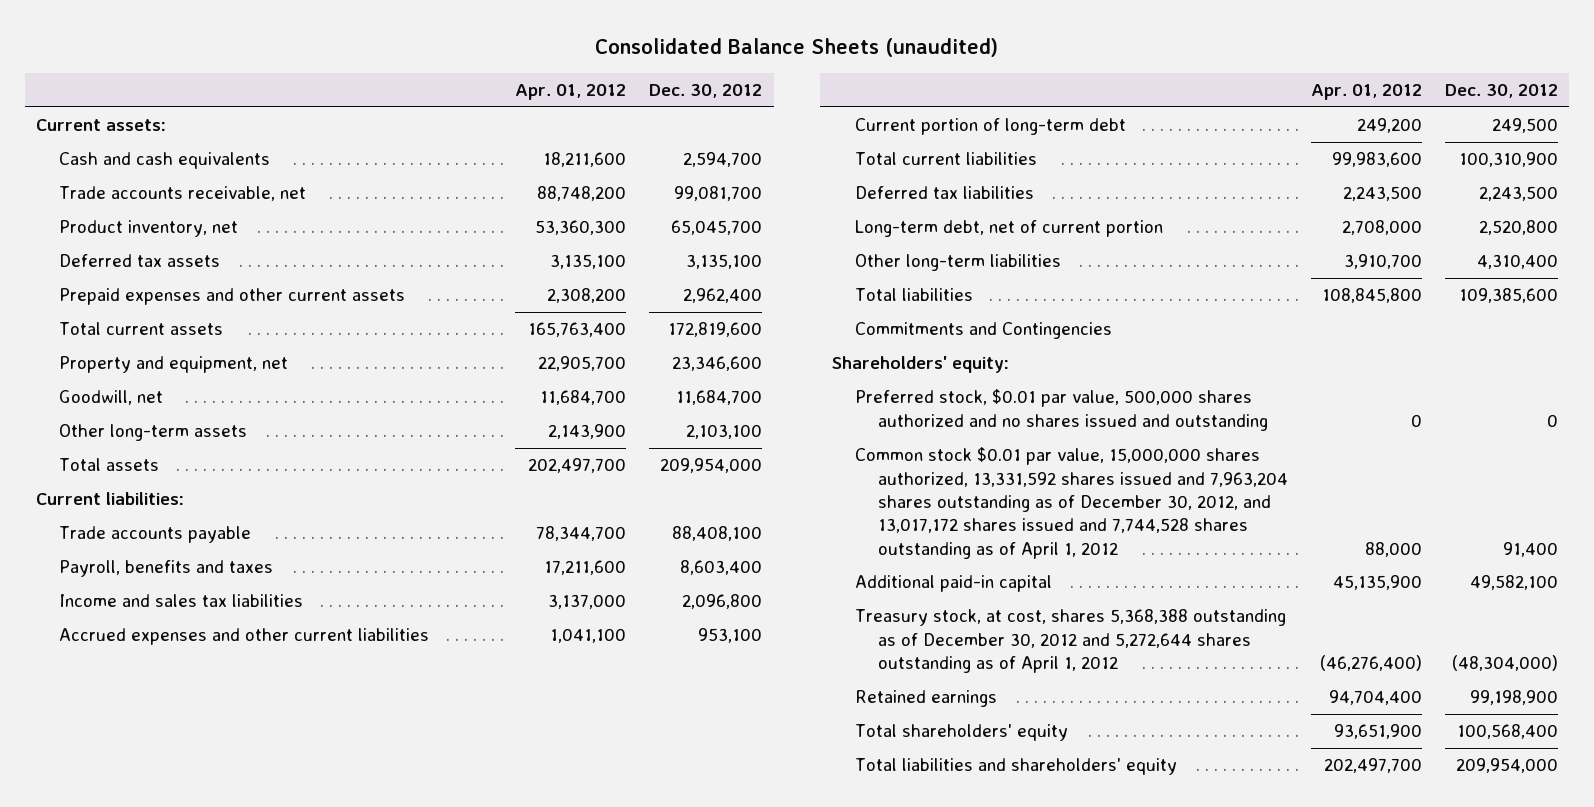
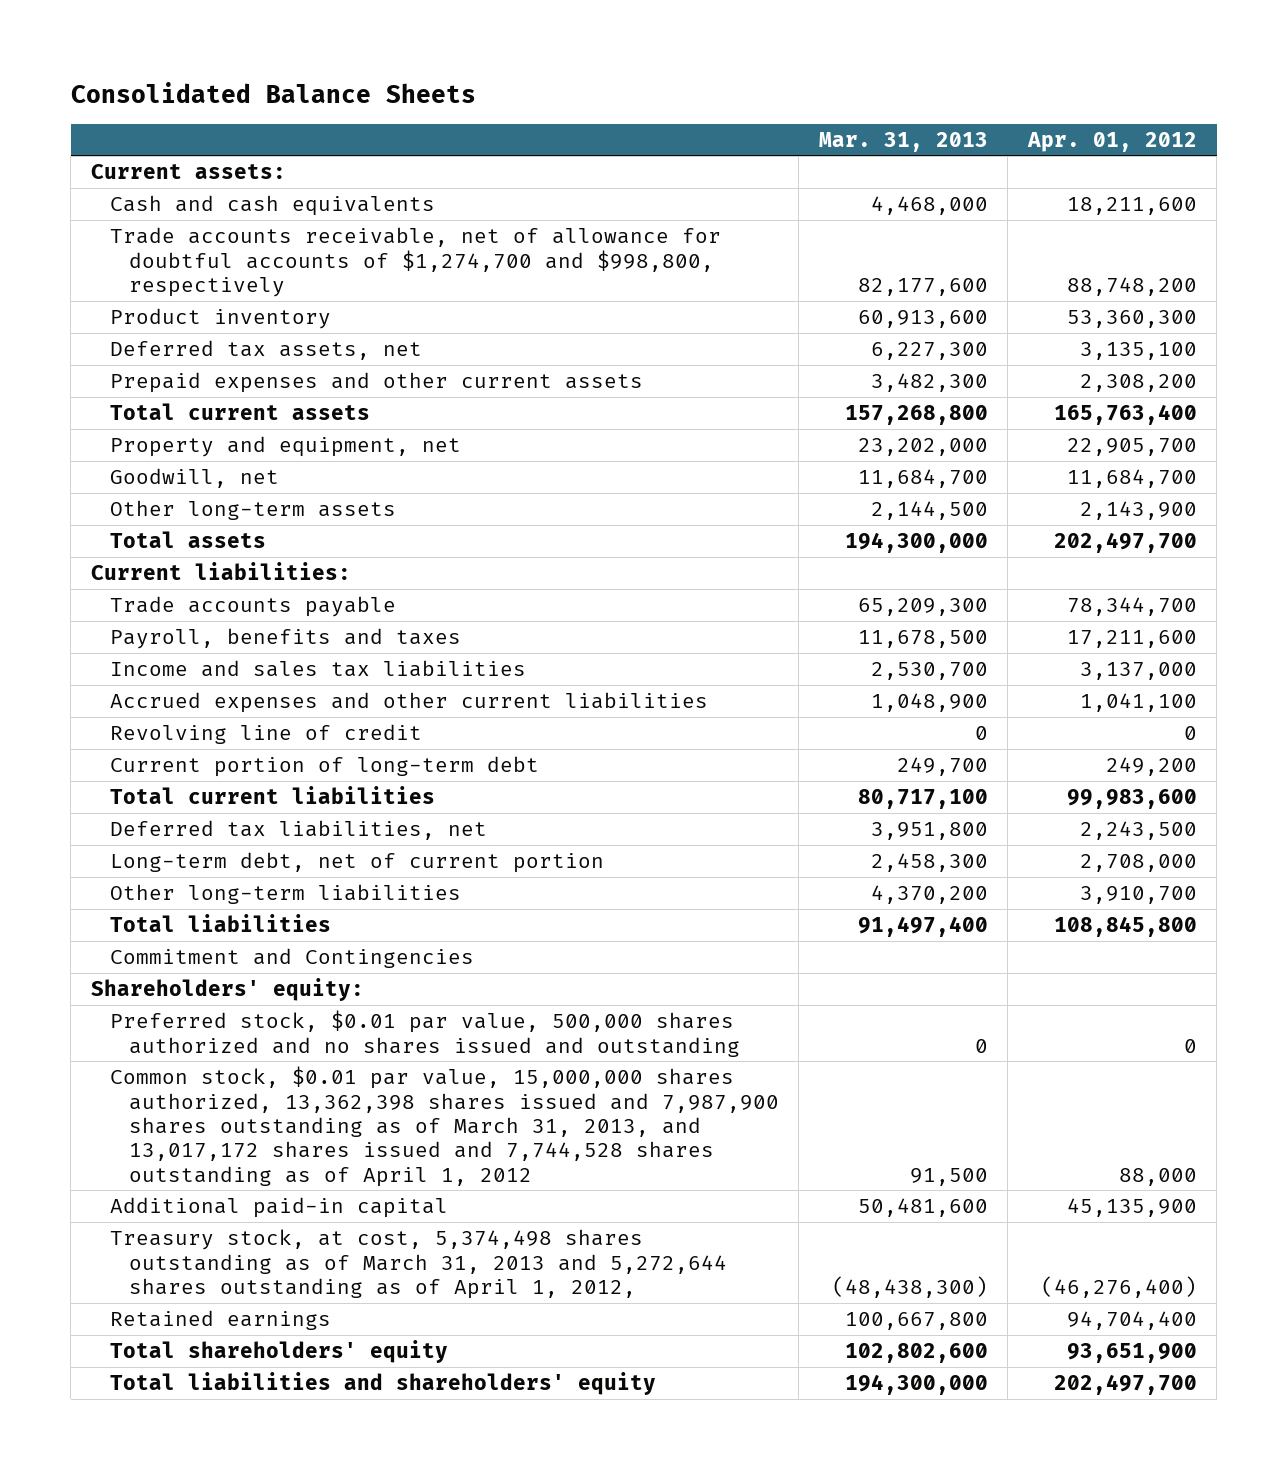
[594,37,998,57] Consolidated Balance Sheets (unaudited) -> [70,82,476,104] Consolidated Balance Sheets
[649,84,763,99] Dec. 30, 2012 -> none
none -> [818,131,988,152] Mar. 31, 2013
[59,186,307,202] Trade accounts receivable, net -> [109,227,721,297] Trade accounts receivable, net of allowance for doubtful accounts of $1,274,700 and $998,800, respectively
[59,220,239,238] Product inventory, net -> [109,308,331,330] Product inventory
[59,254,221,268] Deferred tax assets -> [109,340,422,361] Deferred tax assets, net
none -> [109,724,422,745] Revolving line of credit
[854,186,1034,200] Deferred tax liabilities -> [109,820,487,841] Deferred tax liabilities, net
[854,322,1112,340] Commitments and Contingencies -> [109,948,474,969] Commitment and Contingencies
[854,447,1288,559] Common stock $0.01 par value, 15,000,000 shares authorized, 13,331,592 shares issued and 7,963,204 shares outstanding as of December 30, 2012, and 13,017,172 shares issued and 7,744,528 shares outstanding as of April 1, 2012 -> [109,1066,779,1187] Common stock, $0.01 par value, 15,000,000 shares authorized, 13,362,398 shares issued and 7,987,900 shares outstanding as of March 31, 2013, and 13,017,172 shares issued and 7,744,528 shares outstanding as of April 1, 2012
[854,609,1286,674] Treasury stock, at cost, shares 5,368,388 outstanding as of December 30, 2012 and 5,272,644 shares outstanding as of April 1, 2012 -> [109,1229,727,1299] Treasury stock, at cost, 5,374,498 shares outstanding as of March 31, 2013 and 5,272,644 shares outstanding as of April 1, 2012,

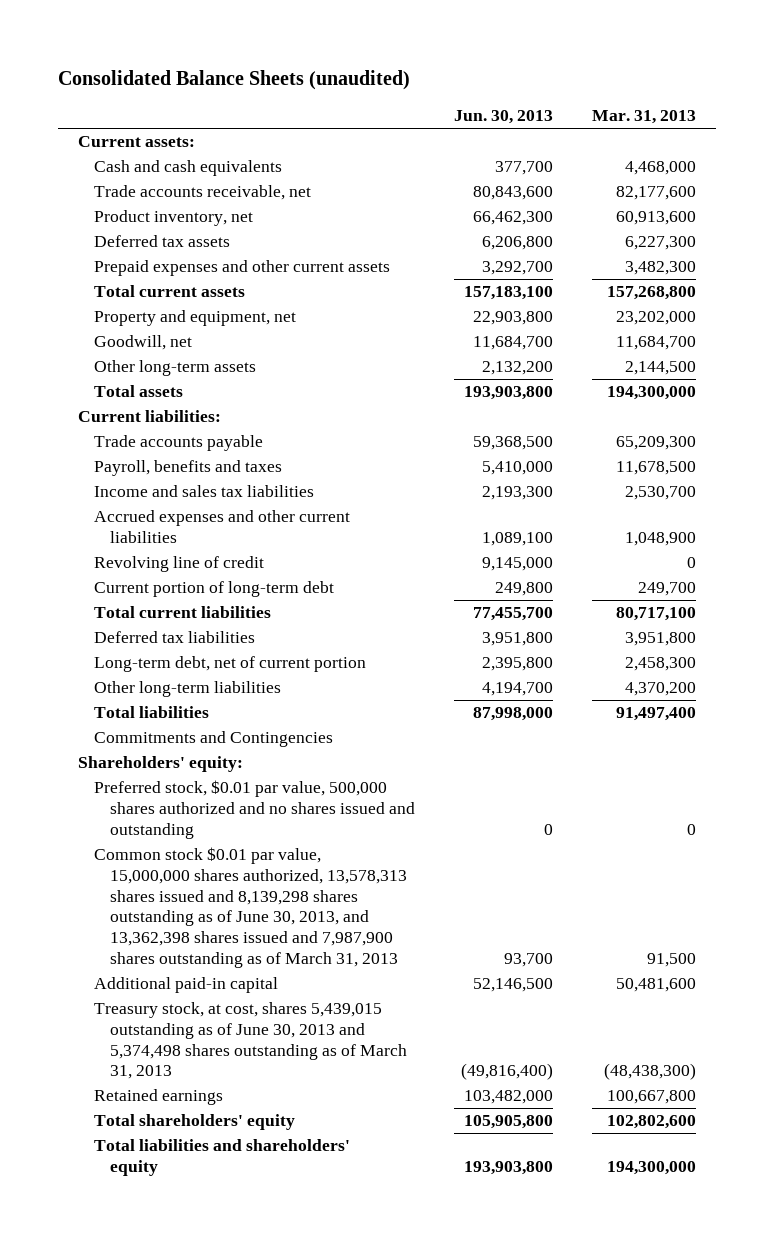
[70,82,476,104] Consolidated Balance Sheets -> [58,70,411,91] Consolidated Balance Sheets (unaudited)
[1026,131,1197,152] Apr. 01, 2012 -> none
none -> [454,110,554,125] Jun. 30, 2013
[109,227,721,297] Trade accounts receivable, net of allowance for doubtful accounts of $1,274,700 and $998,800, respectively -> [93,185,311,201] Trade accounts receivable, net
[109,308,331,330] Product inventory -> [93,210,253,227] Product inventory, net
[109,340,422,361] Deferred tax assets, net -> [93,235,230,248] Deferred tax assets
[109,820,487,841] Deferred tax liabilities, net -> [93,631,255,644] Deferred tax liabilities
[109,948,474,969] Commitment and Contingencies -> [93,731,333,748] Commitments and Contingencies
[109,1066,779,1187] Common stock, $0.01 par value, 15,000,000 shares authorized, 13,362,398 shares issued and 7,987,900 shares outstanding as of March 31, 2013, and 13,017,172 shares issued and 7,744,528 shares outstanding as of April 1, 2012 -> [93,847,407,968] Common stock $0.01 par value, 15,000,000 shares authorized, 13,578,313 shares issued and 8,139,298 shares outstanding as of June 30, 2013, and 13,362,398 shares issued and 7,987,900 shares outstanding as of March 31, 2013
[109,1229,727,1299] Treasury stock, at cost, 5,374,498 shares outstanding as of March 31, 2013 and 5,272,644 shares outstanding as of April 1, 2012, -> [93,1002,407,1080] Treasury stock, at cost, shares 5,439,015 outstanding as of June 30, 2013 and 5,374,498 shares outstanding as of March 31, 2013

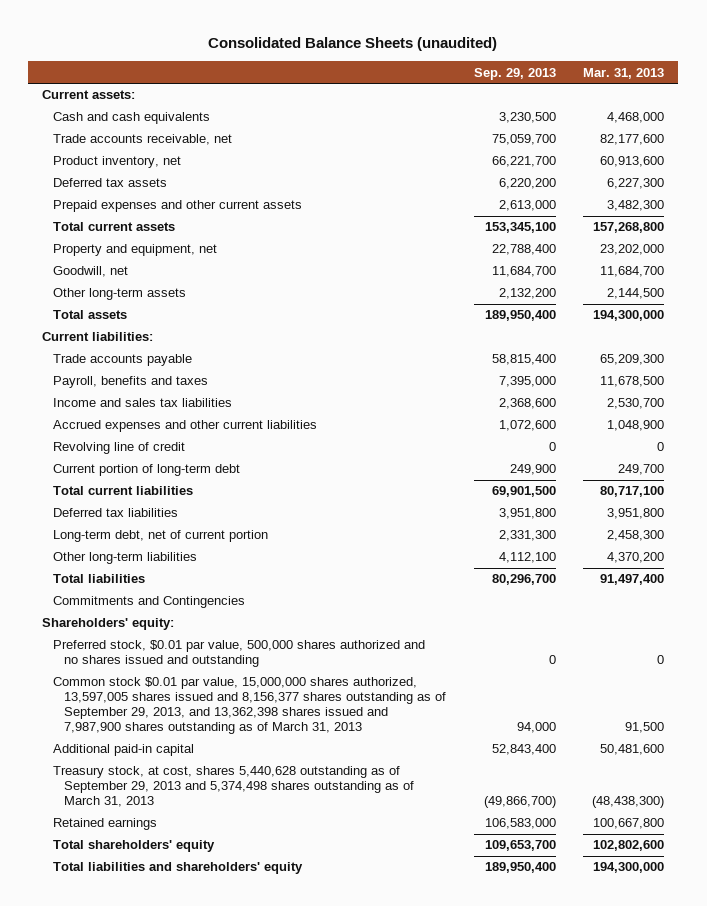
[454,110,554,125] Jun. 30, 2013 -> none
none -> [473,67,556,80] Sep. 29, 2013
[93,847,407,968] Common stock $0.01 par value, 15,000,000 shares authorized, 13,578,313 shares issued and 8,139,298 shares outstanding as of June 30, 2013, and 13,362,398 shares issued and 7,987,900 shares outstanding as of March 31, 2013 -> [53,677,446,735] Common stock $0.01 par value, 15,000,000 shares authorized, 13,597,005 shares issued and 8,156,377 shares outstanding as of September 29, 2013, and 13,362,398 shares issued and 7,987,900 shares outstanding as of March 31, 2013
[93,1002,407,1080] Treasury stock, at cost, shares 5,439,015 outstanding as of June 30, 2013 and 5,374,498 shares outstanding as of March 31, 2013 -> [53,766,414,808] Treasury stock, at cost, shares 5,440,628 outstanding as of September 29, 2013 and 5,374,498 shares outstanding as of March 31, 2013

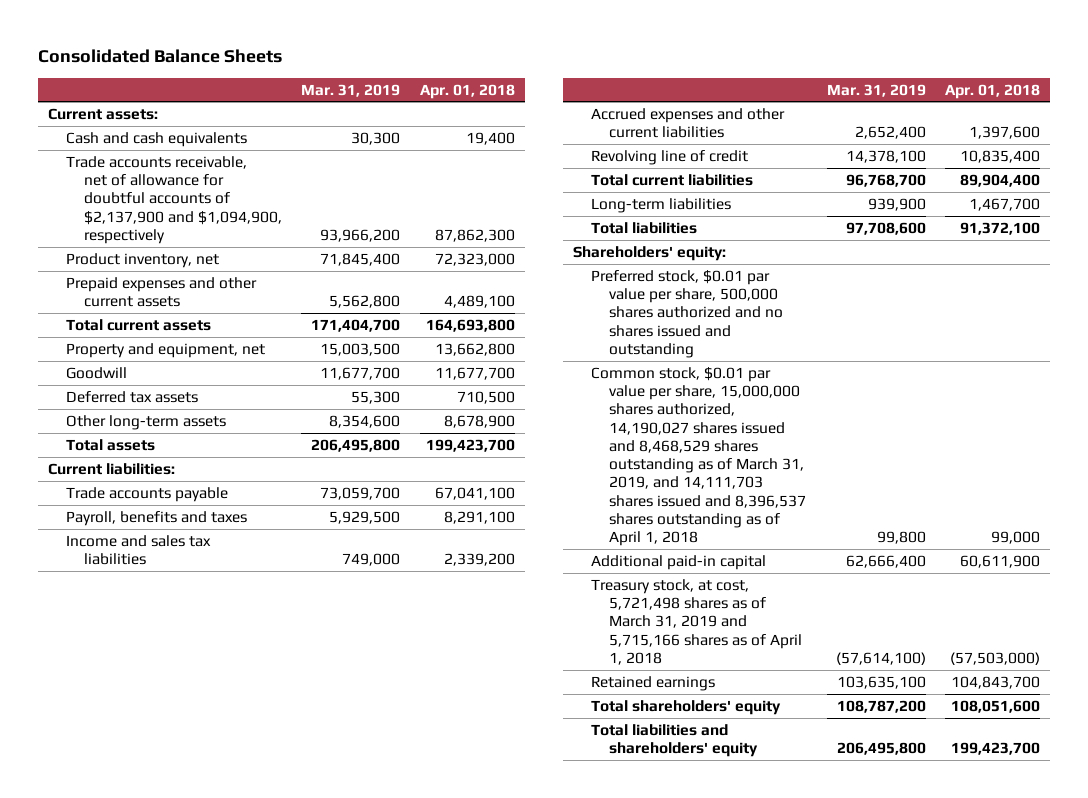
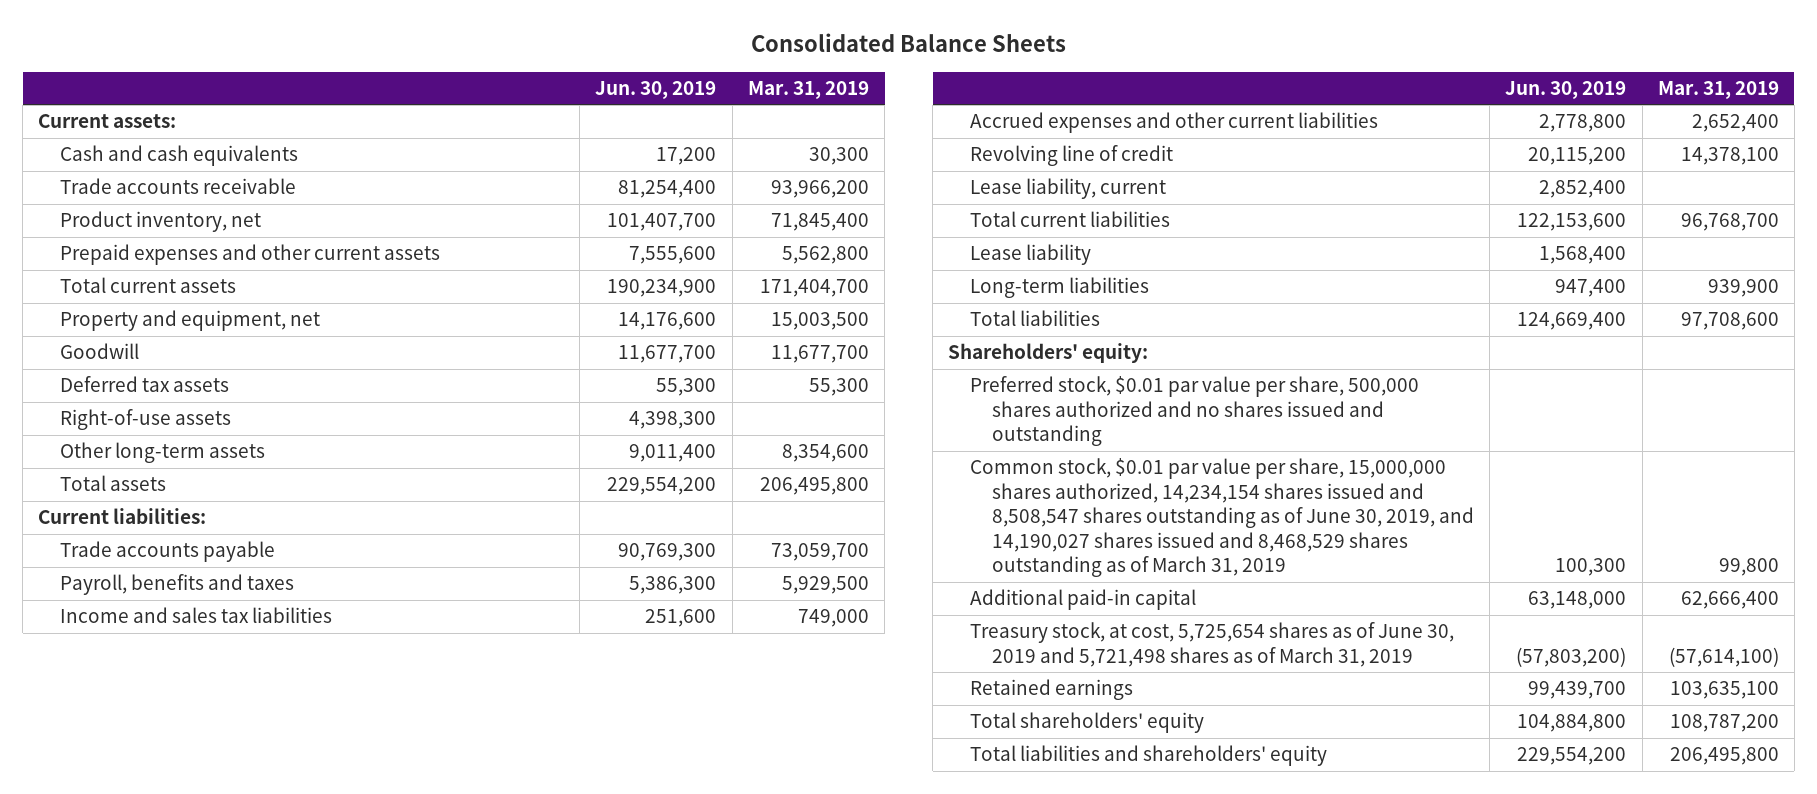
[419,83,515,99] Apr. 01, 2018 -> none
none -> [595,80,717,99] Jun. 30, 2019
[65,155,282,244] Trade accounts receivable, net of allowance for doubtful accounts of $2,137,900 and $1,094,900, respectively -> [60,178,297,195] Trade accounts receivable
none -> [60,409,232,431] Right-of-use assets
none -> [970,178,1167,200] Lease liability, current
none -> [970,244,1092,266] Lease liability
[591,366,807,547] Common stock, $0.01 par value per share, 15,000,000 shares authorized, 14,190,027 shares issued and 8,468,529 shares outstanding as of March 31, 2019, and 14,111,703 shares issued and 8,396,537 shares outstanding as of April 1, 2018 -> [970,458,1474,578] Common stock, $0.01 par value per share, 15,000,000 shares authorized, 14,234,154 shares issued and 8,508,547 shares outstanding as of June 30, 2019, and 14,190,027 shares issued and 8,468,529 shares outstanding as of March 31, 2019
[591,578,803,665] Treasury stock, at cost, 5,721,498 shares as of March 31, 2019 and 5,715,166 shares as of April 1, 2018 -> [970,622,1455,667] Treasury stock, at cost, 5,725,654 shares as of June 30, 2019 and 5,721,498 shares as of March 31, 2019

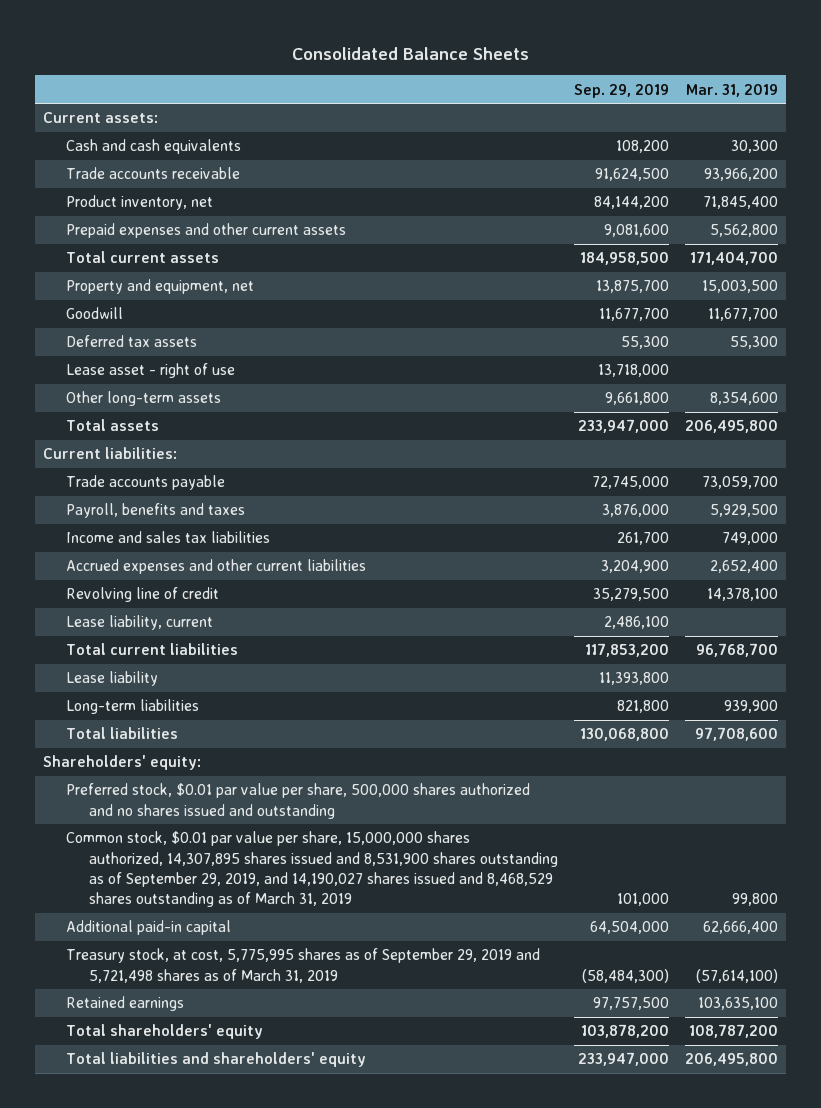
[595,80,717,99] Jun. 30, 2019 -> none
none -> [573,83,669,98] Sep. 29, 2019
[60,409,232,431] Right-of-use assets -> [66,363,236,379] Lease asset - right of use
[970,458,1474,578] Common stock, $0.01 par value per share, 15,000,000 shares authorized, 14,234,154 shares issued and 8,508,547 shares outstanding as of June 30, 2019, and 14,190,027 shares issued and 8,468,529 shares outstanding as of March 31, 2019 -> [66,831,558,907] Common stock, $0.01 par value per share, 15,000,000 shares authorized, 14,307,895 shares issued and 8,531,900 shares outstanding as of September 29, 2019, and 14,190,027 shares issued and 8,468,529 shares outstanding as of March 31, 2019
[970,622,1455,667] Treasury stock, at cost, 5,725,654 shares as of June 30, 2019 and 5,721,498 shares as of March 31, 2019 -> [66,948,541,983] Treasury stock, at cost, 5,775,995 shares as of September 29, 2019 and 5,721,498 shares as of March 31, 2019

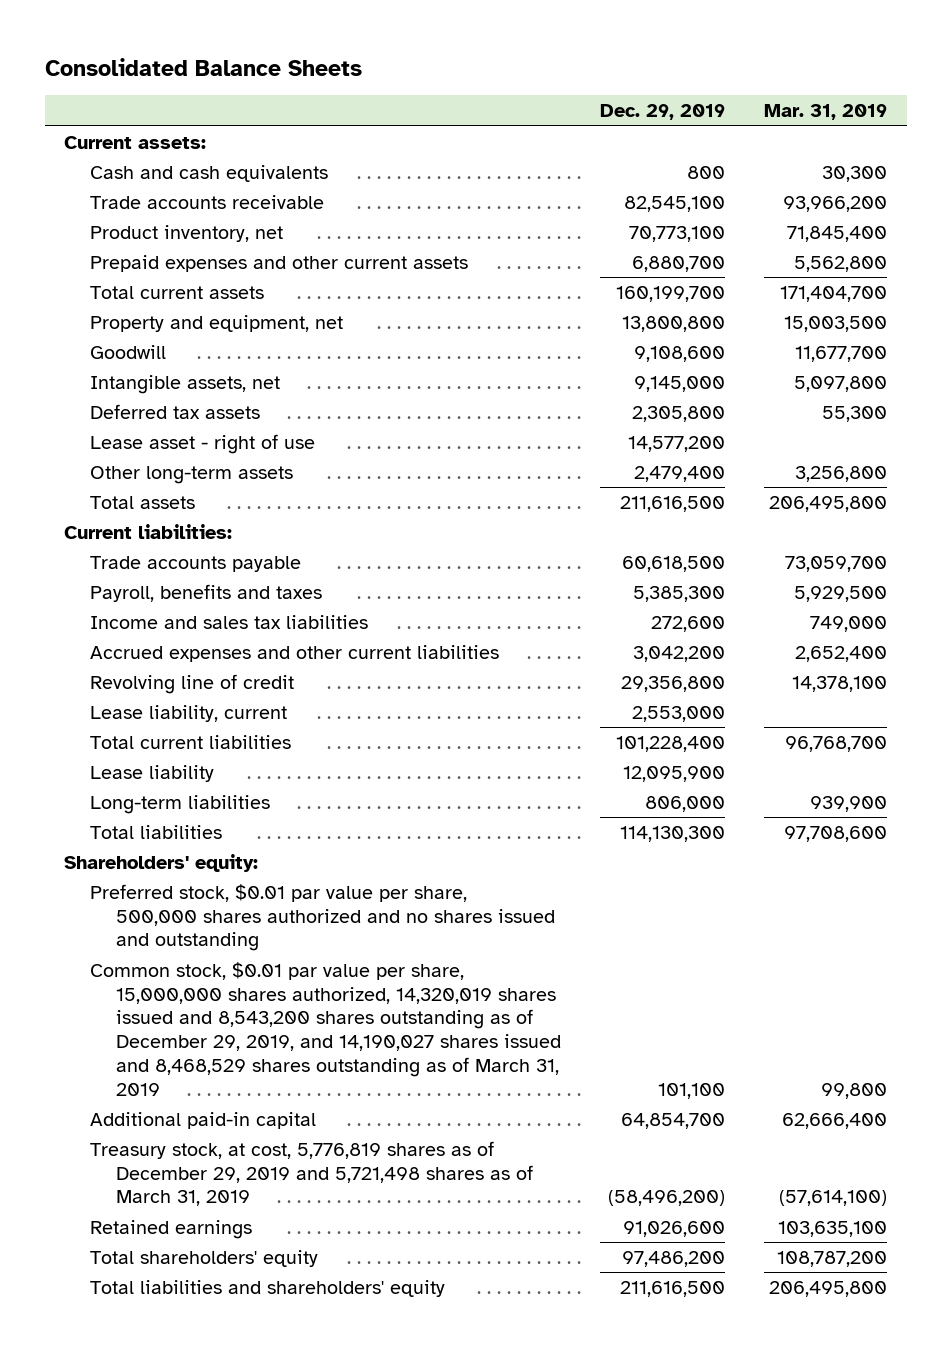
[573,83,669,98] Sep. 29, 2019 -> none
none -> [600,104,726,121] Dec. 29, 2019
none -> [90,374,281,394] Intangible assets, net
[709,392,778,406] 8,354,600 -> [795,465,888,482] 3,256,800
[66,831,558,907] Common stock, $0.01 par value per share, 15,000,000 shares authorized, 14,307,895 shares issued and 8,531,900 shares outstanding as of September 29, 2019, and 14,190,027 shares issued and 8,468,529 shares outstanding as of March 31, 2019 -> [90,961,562,1096] Common stock, $0.01 par value per share, 15,000,000 shares authorized, 14,320,019 shares issued and 8,543,200 shares outstanding as of December 29, 2019, and 14,190,027 shares issued and 8,468,529 shares outstanding as of March 31, 2019
[66,948,541,983] Treasury stock, at cost, 5,775,995 shares as of September 29, 2019 and 5,721,498 shares as of March 31, 2019 -> [90,1140,534,1207] Treasury stock, at cost, 5,776,819 shares as of December 29, 2019 and 5,721,498 shares as of March 31, 2019

